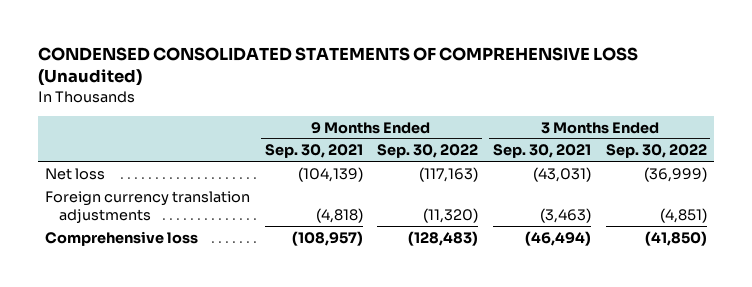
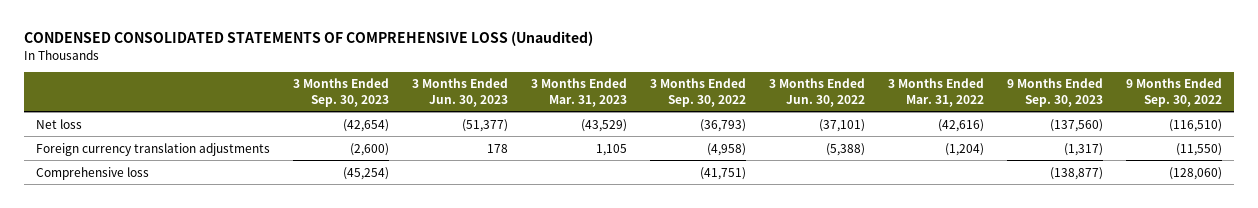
[264,144,363,159] Sep. 30, 2021 -> none
[492,144,591,159] Sep. 30, 2021 -> none
none -> [293,78,390,107] 3 Months Ended Sep. 30, 2023
none -> [412,78,509,107] 3 Months Ended Jun. 30, 2023
none -> [531,78,628,107] 3 Months Ended Mar. 31, 2023
none -> [769,78,866,107] 3 Months Ended Jun. 30, 2022
none -> [888,78,985,107] 3 Months Ended Mar. 31, 2022
none -> [1007,78,1104,107] 9 Months Ended Sep. 30, 2023
[419,166,479,182] (117,163) -> [1169,118,1223,132] (116,510)
[643,166,707,182] (36,999) -> [700,118,747,132] (36,793)
[423,207,479,223] (11,320) -> [1176,142,1223,156] (11,550)
[659,207,707,223] (4,851) -> [707,142,747,156] (4,958)
[408,230,479,246] (128,483) -> [1169,166,1223,180] (128,060)
[644,230,707,246] (41,850) -> [700,166,747,180] (41,751)

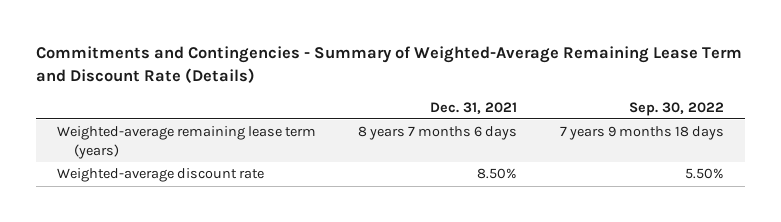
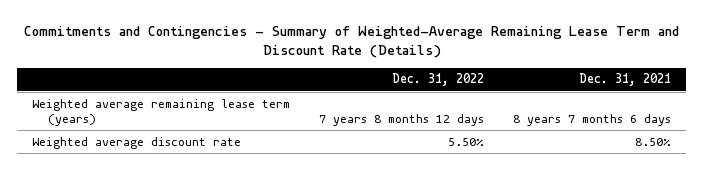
[628,101,724,116] Sep. 30, 2022 -> none
none -> [392,73,485,87] Dec. 31, 2022
[56,126,316,160] Weighted-average remaining lease term (years) -> [31,98,290,127] Weighted average remaining lease term (years)
[56,168,264,183] Weighted-average discount rate -> [31,136,241,149] Weighted average discount rate

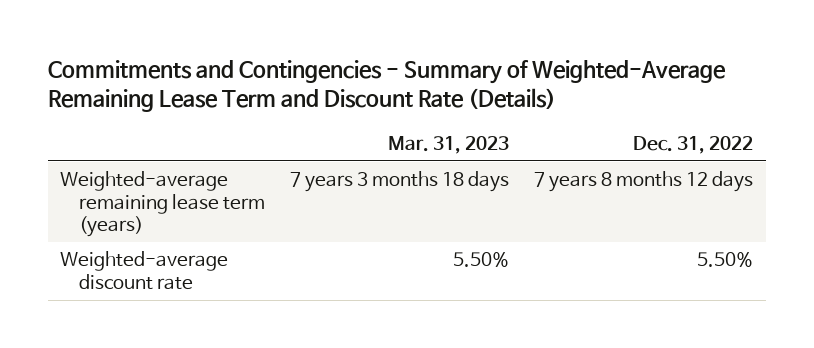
[579,73,672,87] Dec. 31, 2021 -> none
none -> [388,135,510,154] Mar. 31, 2023
[31,98,290,127] Weighted average remaining lease term (years) -> [60,171,266,238] Weighted-average remaining lease term (years)
[31,136,241,149] Weighted average discount rate -> [60,251,229,290] Weighted-average discount rate

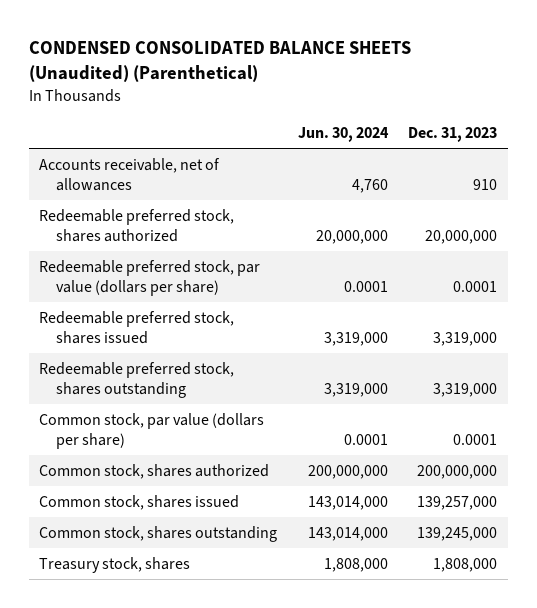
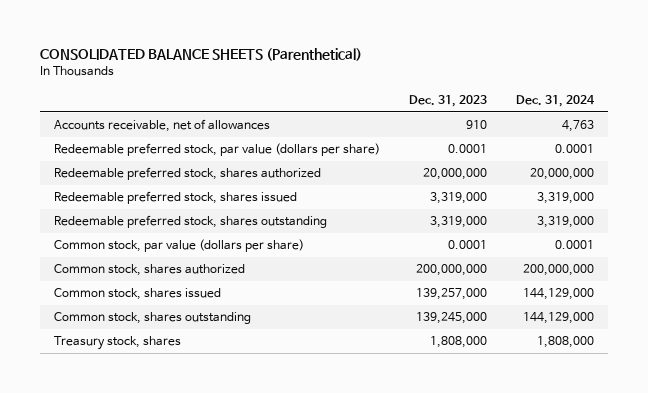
[29,41,412,83] CONDENSED CONSOLIDATED BALANCE SHEETS (Unaudited) (Parenthetical) -> [39,47,362,61] CONSOLIDATED BALANCE SHEETS (Parenthetical)
[297,127,389,143] Jun. 30, 2024 -> none
none -> [515,94,595,107] Dec. 31, 2024
[39,208,235,243] Redeemable preferred stock, shares authorized -> [54,167,322,181] Redeemable preferred stock, shares authorized

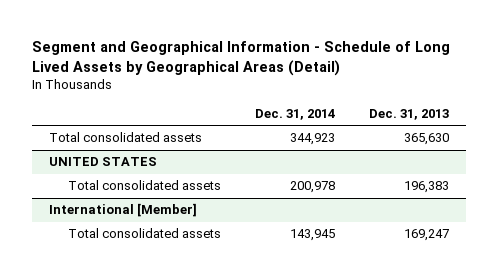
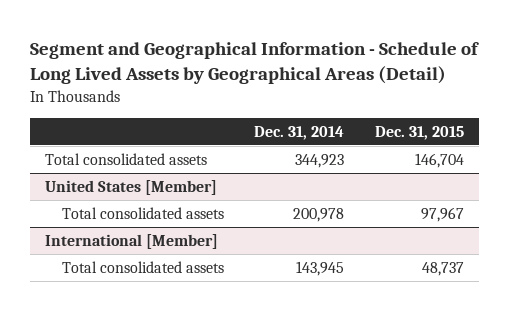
[368,109,449,121] Dec. 31, 2013 -> none
none -> [374,125,464,140] Dec. 31, 2015
[48,157,157,167] UNITED STATES -> [45,179,218,195] United States [Member]

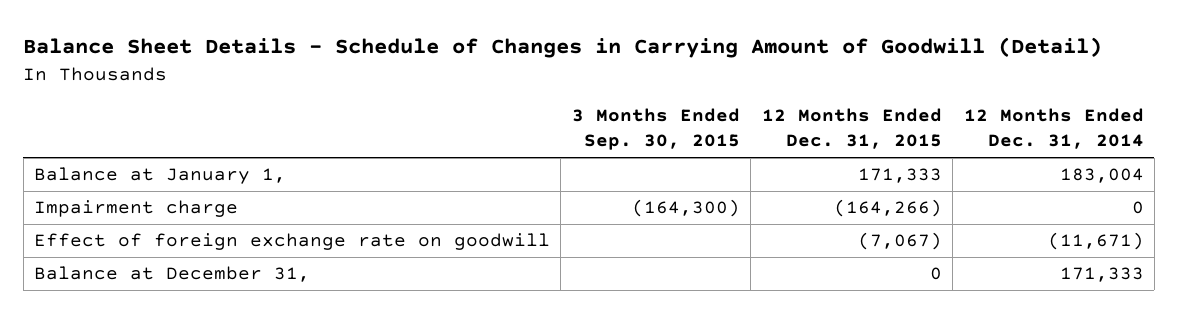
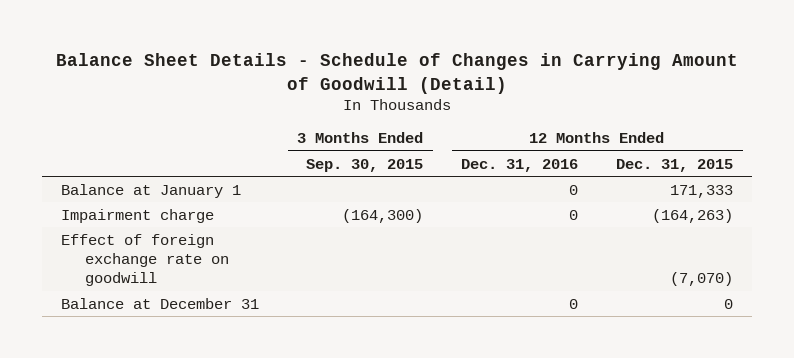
[963,108,1144,150] 12 Months Ended Dec. 31, 2014 -> none
none -> [461,158,579,172] Dec. 31, 2016
[33,167,286,185] Balance at January 1, -> [61,183,242,198] Balance at January 1
[833,199,942,218] (164,266) -> [652,208,734,223] (164,263)
[857,232,942,251] (7,067) -> [670,271,734,286] (7,070)
[33,266,310,283] Balance at December 31, -> [61,297,260,309] Balance at December 31

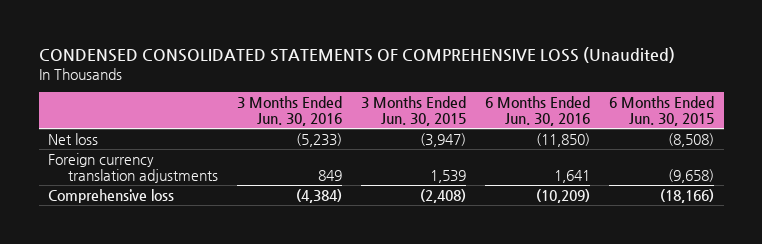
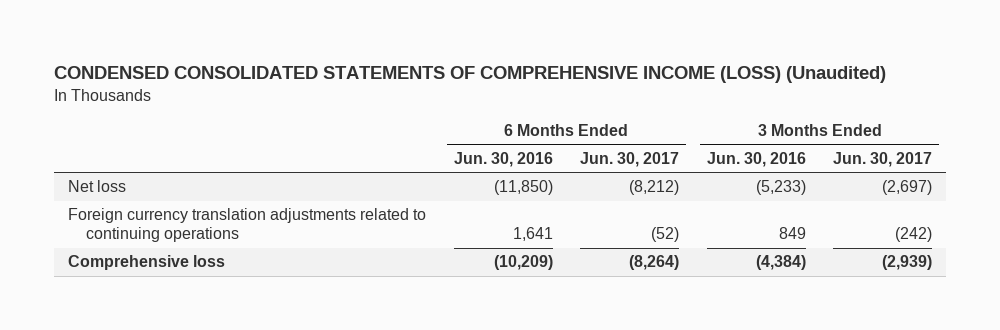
[38,47,675,64] CONDENSED CONSOLIDATED STATEMENTS OF COMPREHENSIVE LOSS (Unaudited) -> [54,66,887,84] CONDENSED CONSOLIDATED STATEMENTS OF COMPREHENSIVE INCOME (LOSS) (Unaudited)
[361,96,467,127] 3 Months Ended Jun. 30, 2015 -> none
[609,96,715,127] 6 Months Ended Jun. 30, 2015 -> none
none -> [580,152,680,168] Jun. 30, 2017
none -> [833,152,933,168] Jun. 30, 2017
[48,152,219,183] Foreign currency translation adjustments -> [68,208,427,243] Foreign currency translation adjustments related to continuing operations

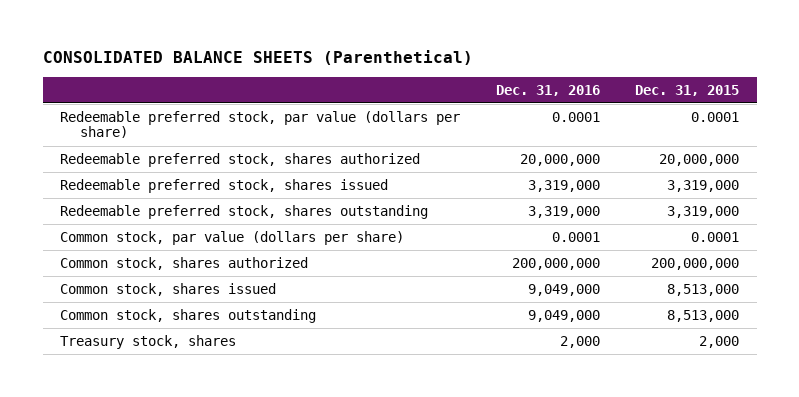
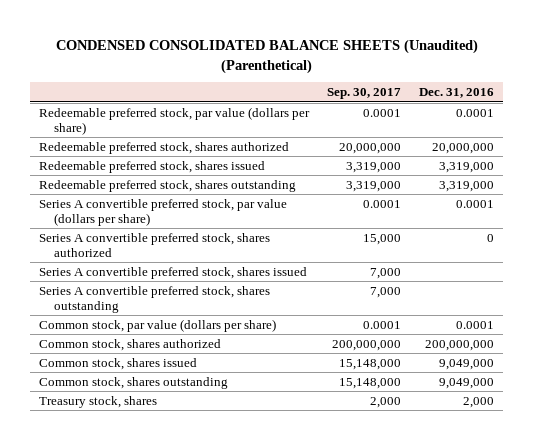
[42,50,473,66] CONSOLIDATED BALANCE SHEETS (Parenthetical) -> [55,38,478,74] CONDENSED CONSOLIDATED BALANCE SHEETS (Unaudited) (Parenthetical)
[634,84,739,96] Dec. 31, 2015 -> none
none -> [327,88,402,100] Sep. 30, 2017
none -> [39,198,288,226] Series A convertible preferred stock, par value (dollars per share)
none -> [39,232,271,257] Series A convertible preferred stock, shares authorized
none -> [39,266,308,279] Series A convertible preferred stock, shares issued
none -> [39,285,271,313] Series A convertible preferred stock, shares outstanding

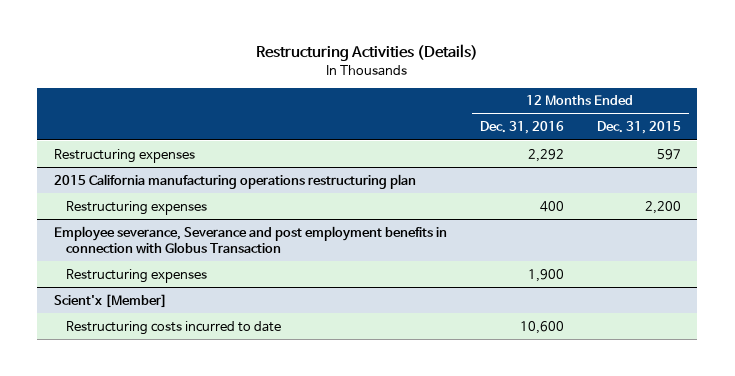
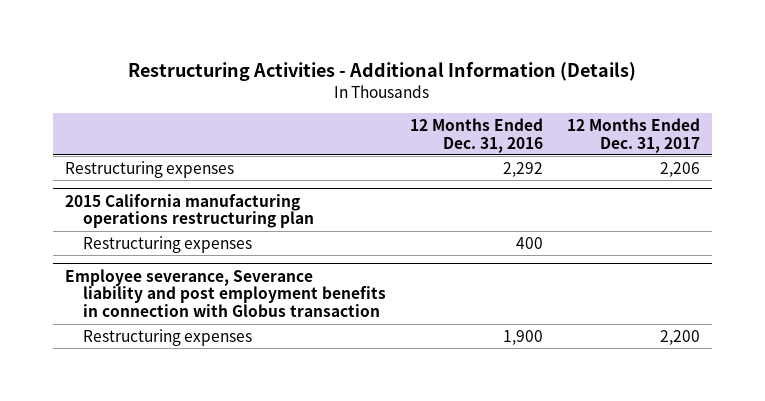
[256,44,479,62] Restructuring Activities (Details) -> [128,61,637,81] Restructuring Activities - Additional Information (Details)
[596,121,681,135] Dec. 31, 2015 -> none
none -> [567,117,701,153] 12 Months Ended Dec. 31, 2017
[53,225,447,254] Employee severance, Severance and post employment benefits in connection with Globus Transaction -> [64,268,387,318] Employee severance, Severance liability and post employment benefits in connection with Globus transaction
[53,293,167,308] Scient'x [Member] -> none
[66,320,282,335] Restructuring costs incurred to date -> none

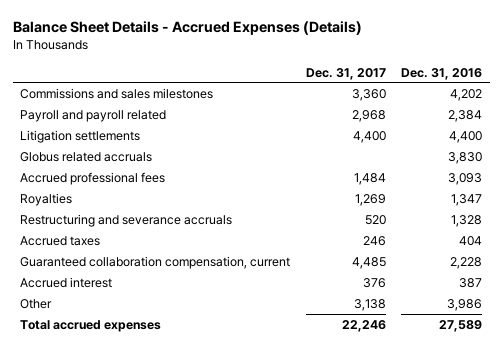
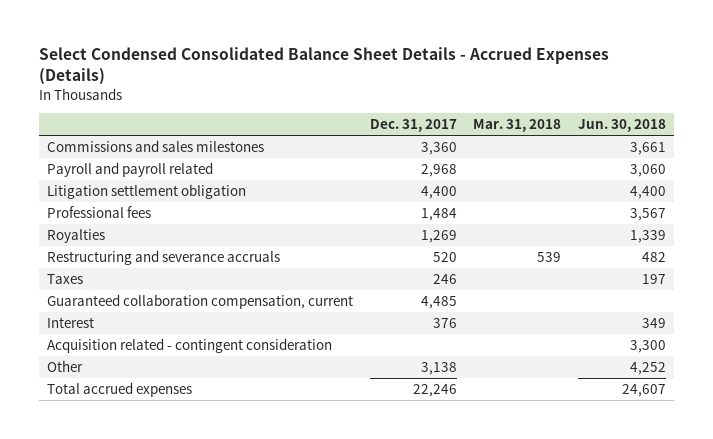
[12,21,362,36] Balance Sheet Details - Accrued Expenses (Details) -> [38,46,609,86] Select Condensed Consolidated Balance Sheet Details - Accrued Expenses (Details)
[401,67,483,80] Dec. 31, 2016 -> none
none -> [473,119,562,133] Mar. 31, 2018
none -> [577,119,666,133] Jun. 30, 2018
[20,151,153,162] Globus related accruals -> none
[20,129,141,143] Litigation settlements -> [46,183,246,199] Litigation settlement obligation
[20,171,166,185] Accrued professional fees -> [46,205,151,218] Professional fees
[20,235,101,246] Accrued taxes -> [46,273,83,284] Taxes
[20,276,113,288] Accrued interest -> [46,316,94,328] Interest
none -> [46,337,332,353] Acquisition related - contingent consideration

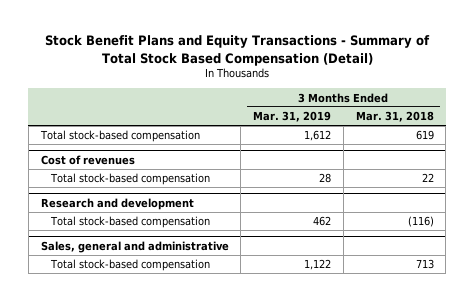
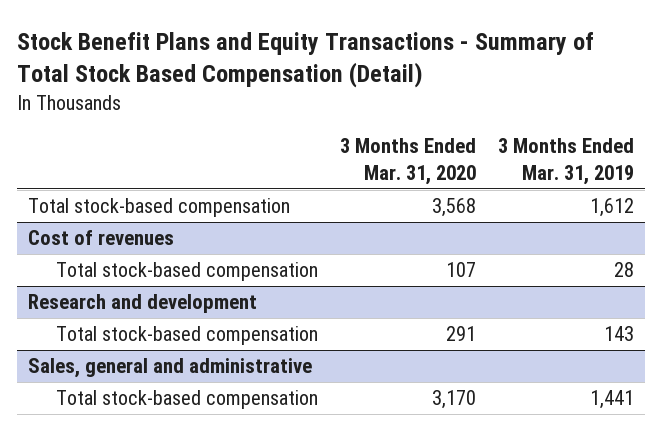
[355,110,434,122] Mar. 31, 2018 -> none
none -> [339,138,476,186] 3 Months Ended Mar. 31, 2020
[313,216,332,227] 462 -> [603,326,634,342] 143
[304,259,332,271] 1,122 -> [589,390,634,410] 1,441

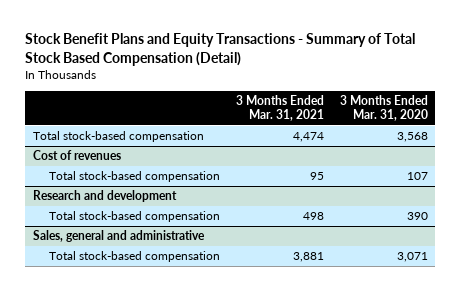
[497,138,634,186] 3 Months Ended Mar. 31, 2019 -> none
none -> [236,95,325,122] 3 Months Ended Mar. 31, 2021
[445,326,476,342] 291 -> [406,212,428,221] 390
[431,390,476,410] 3,170 -> [396,252,428,263] 3,071

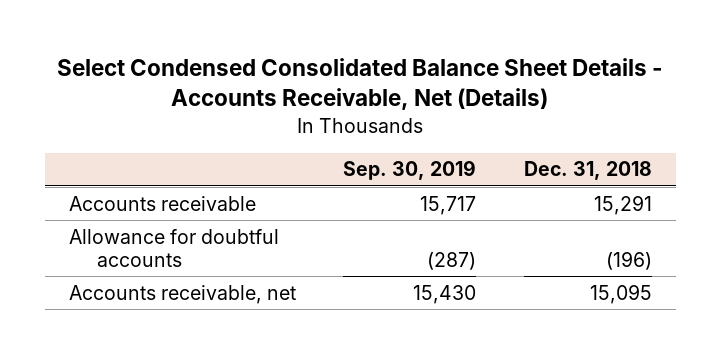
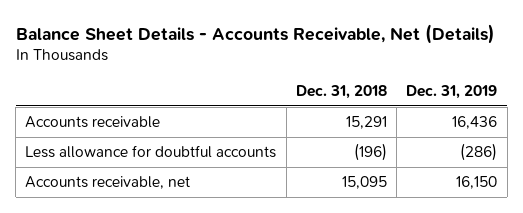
[57,57,664,111] Select Condensed Consolidated Balance Sheet Details - Accounts Receivable, Net (Details) -> [15,23,495,44] Balance Sheet Details - Accounts Receivable, Net (Details)
[343,160,477,181] Sep. 30, 2019 -> none
none -> [406,84,498,99] Dec. 31, 2019
[68,228,279,267] Allowance for doubtful accounts -> [25,145,277,159] Less allowance for doubtful accounts

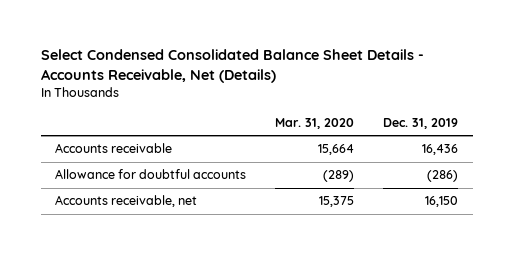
[15,23,495,44] Balance Sheet Details - Accounts Receivable, Net (Details) -> [40,49,424,83] Select Condensed Consolidated Balance Sheet Details - Accounts Receivable, Net (Details)
[295,84,387,99] Dec. 31, 2018 -> none
none -> [275,117,355,129] Mar. 31, 2020
[25,145,277,159] Less allowance for doubtful accounts -> [55,169,247,180] Allowance for doubtful accounts

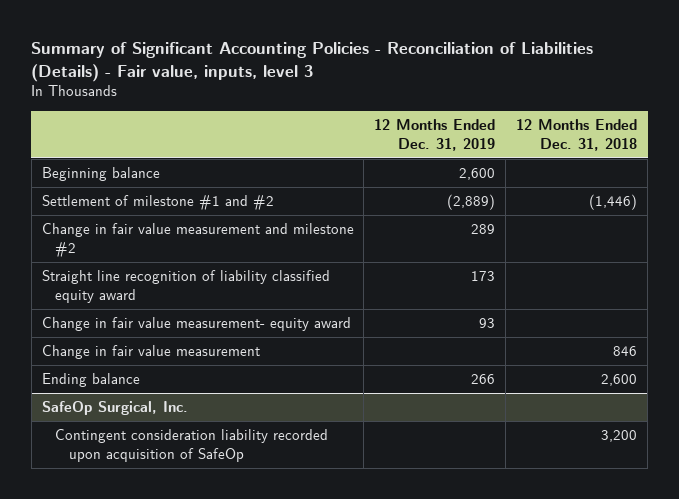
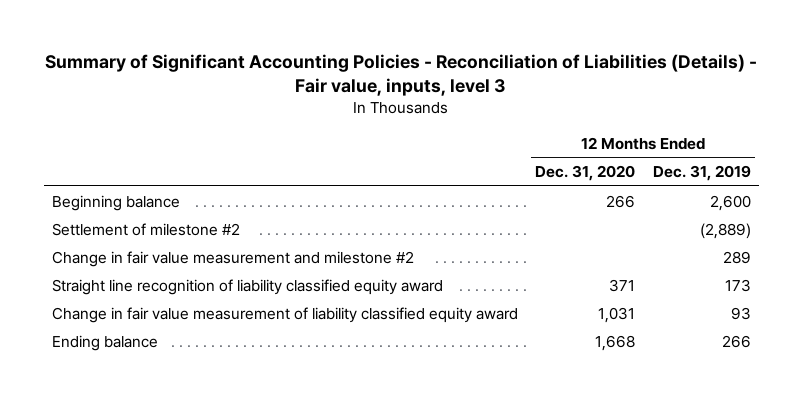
[516,119,638,152] 12 Months Ended Dec. 31, 2018 -> none
none -> [535,165,636,182] Dec. 31, 2020
[41,195,274,211] Settlement of milestone #1 and #2 -> [52,222,241,236] Settlement of milestone #2
[41,345,260,360] Change in fair value measurement -> none
[41,317,351,332] Change in fair value measurement- equity award -> [52,306,519,323] Change in fair value measurement of liability classified equity award
[41,401,188,416] SafeOp Surgical, Inc. -> none
[55,429,329,462] Contingent consideration liability recorded upon acquisition of SafeOp -> none

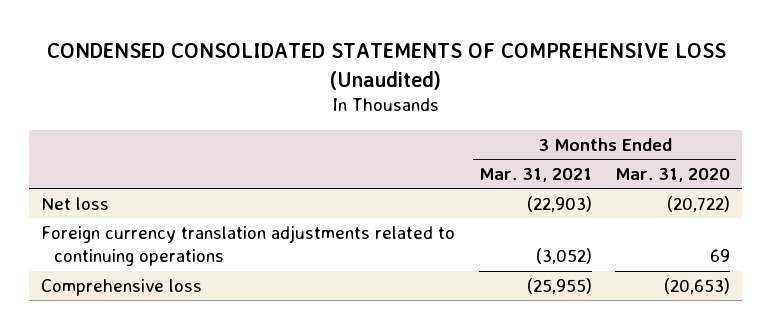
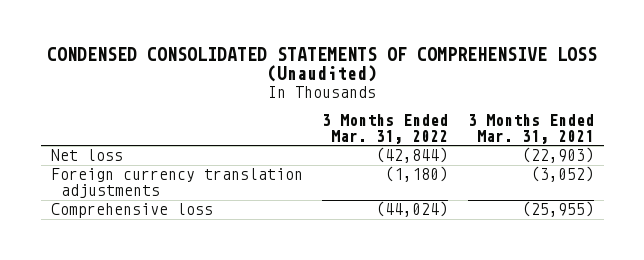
[615,167,731,182] Mar. 31, 2020 -> none
none -> [322,113,449,144] 3 Months Ended Mar. 31, 2022
[41,224,456,267] Foreign currency translation adjustments related to continuing operations -> [50,168,303,199] Foreign currency translation adjustments

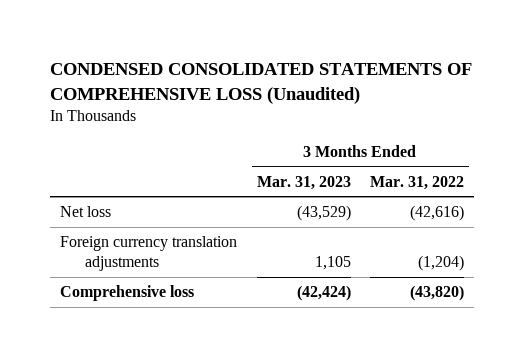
[467,113,594,144] 3 Months Ended Mar. 31, 2021 -> none
none -> [256,175,351,190] Mar. 31, 2023
[376,147,449,164] (42,844) -> [410,204,465,221] (42,616)
[385,166,449,183] (1,180) -> [418,255,465,272] (1,204)
[376,201,449,218] (44,024) -> [410,284,465,301] (43,820)

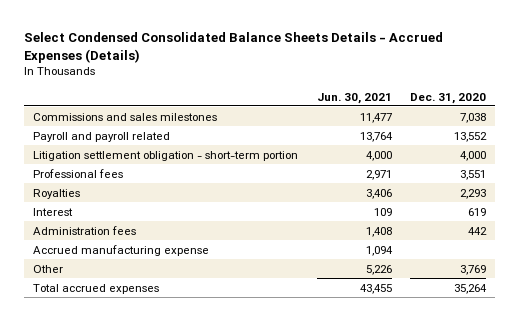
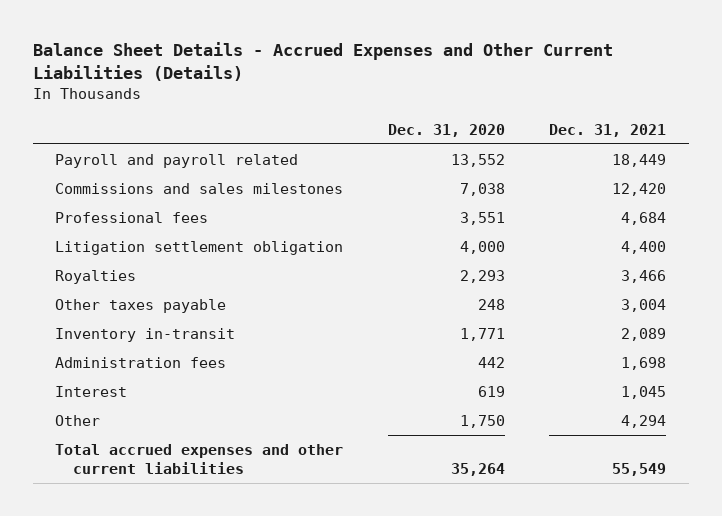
[24,32,444,63] Select Condensed Consolidated Balance Sheets Details - Accrued Expenses (Details) -> [32,41,613,82] Balance Sheet Details - Accrued Expenses and Other Current Liabilities (Details)
[316,92,392,104] Jun. 30, 2021 -> none
none -> [549,123,667,137] Dec. 31, 2021
[33,150,299,161] Litigation settlement obligation - short-term portion -> none
[33,112,218,121] Commissions and sales milestones -> [55,183,344,195] Commissions and sales milestones
none -> [55,241,344,256] Litigation settlement obligation
none -> [55,299,227,314] Other taxes payable
none -> [55,328,236,343] Inventory in-transit
[33,244,210,256] Accrued manufacturing expense -> none
[33,207,74,216] Interest -> [55,386,128,398] Interest
[459,264,486,275] 3,769 -> [459,415,505,429] 1,750
[33,283,160,294] Total accrued expenses -> [55,444,344,474] Total accrued expenses and other current liabilities

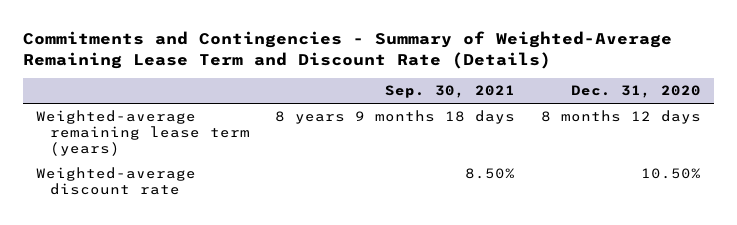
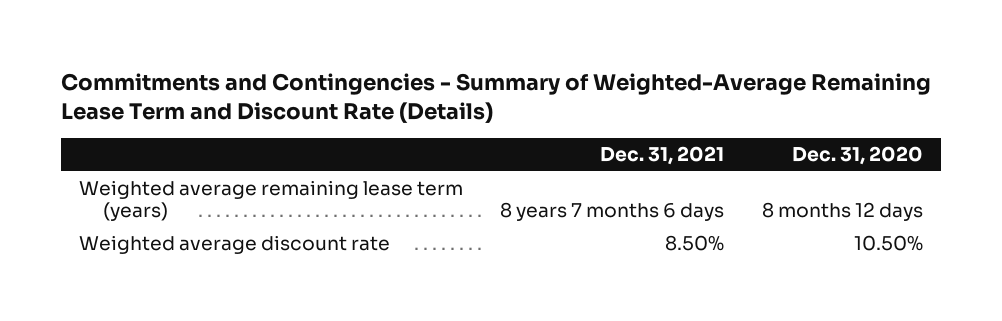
[385,85,516,99] Sep. 30, 2021 -> none
none -> [600,146,725,166] Dec. 31, 2021
[35,110,251,156] Weighted-average remaining lease term (years) -> [79,180,464,222] Weighted average remaining lease term (years)
[35,167,196,196] Weighted-average discount rate -> [79,235,391,255] Weighted average discount rate

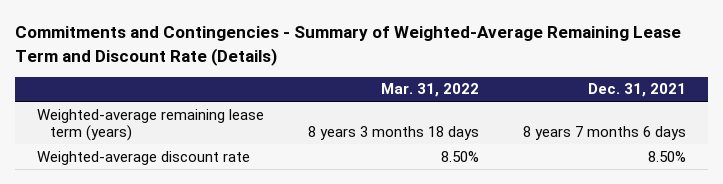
[791,146,923,166] Dec. 31, 2020 -> none
none -> [381,83,480,98] Mar. 31, 2022
[79,180,464,222] Weighted average remaining lease term (years) -> [37,108,265,142] Weighted-average remaining lease term (years)
[79,235,391,255] Weighted average discount rate -> [37,150,251,165] Weighted-average discount rate

